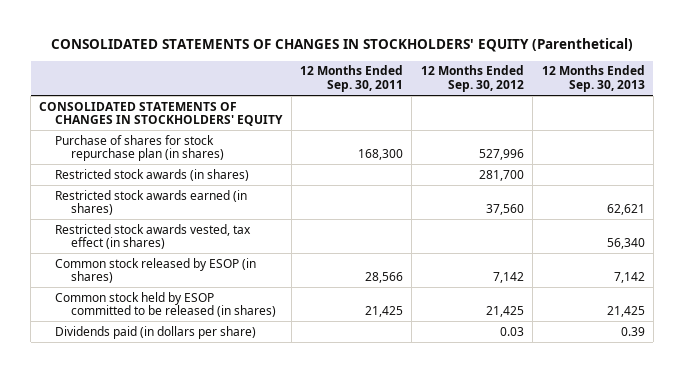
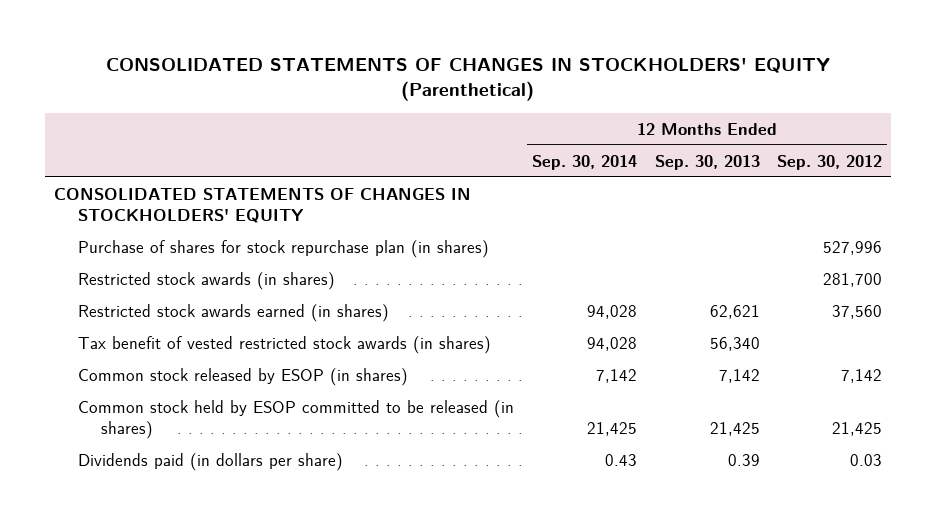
[300,65,404,92] 12 Months Ended Sep. 30, 2011 -> none
none -> [531,154,637,170] Sep. 30, 2014
[55,223,252,250] Restricted stock awards vested, tax effect (in shares) -> [77,335,491,354] Tax benefit of vested restricted stock awards (in shares)

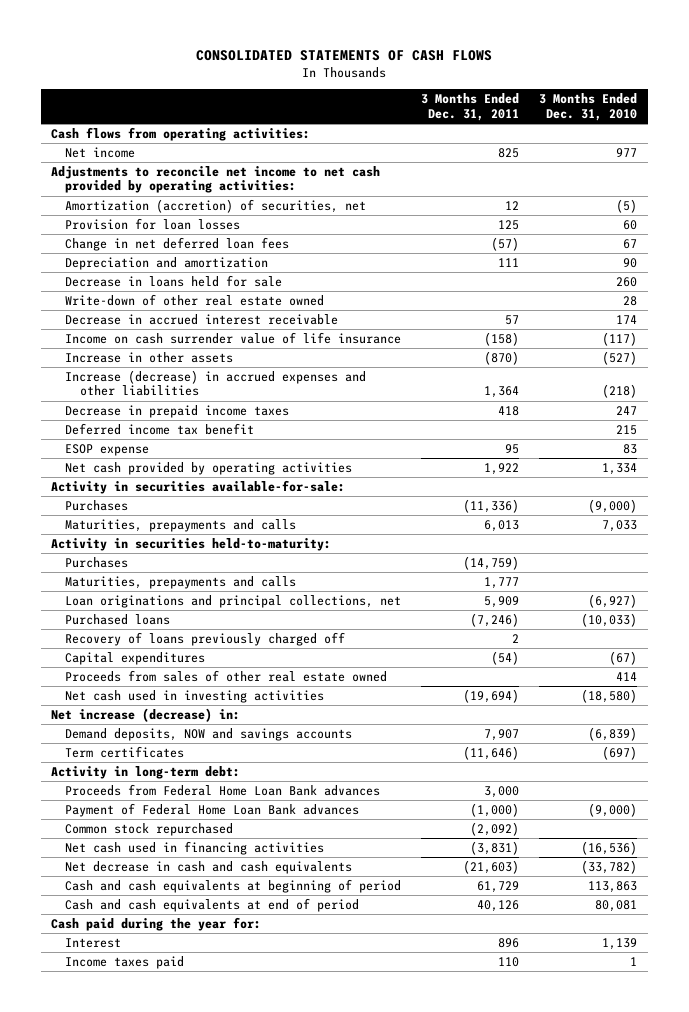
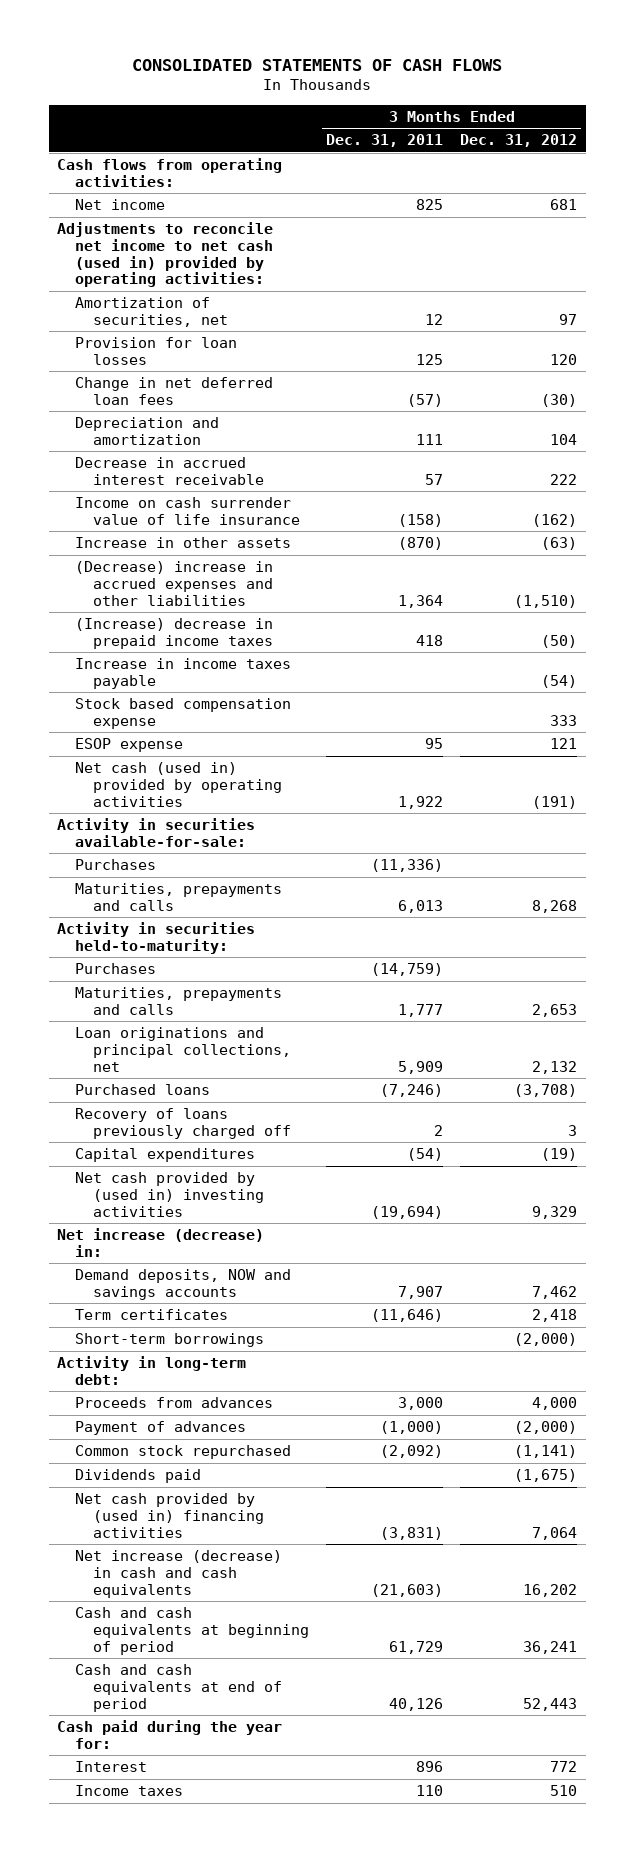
[539,93,638,121] 3 Months Ended Dec. 31, 2010 -> none
none -> [460,134,578,148] Dec. 31, 2012
[51,165,381,194] Adjustments to reconcile net income to net cash provided by operating activities: -> [57,221,274,288] Adjustments to reconcile net income to net cash (used in) provided by operating activities:
[65,198,367,213] Amortization (accretion) of securities, net -> [75,296,229,327] Amortization of securities, net
[65,274,283,287] Decrease in loans held for sale -> none
[65,293,325,306] Write-down of other real estate owned -> none
[65,422,255,435] Deferred income tax benefit -> none
[65,369,367,397] Increase (decrease) in accrued expenses and other liabilities -> [75,560,274,606] (Decrease) increase in accrued expenses and other liabilities
[65,404,290,418] Decrease in prepaid income taxes -> [75,617,274,649] (Increase) decrease in prepaid income taxes
none -> [75,657,292,689] Increase in income taxes payable
none -> [75,697,292,729] Stock based compensation expense
[65,461,353,475] Net cash provided by operating activities -> [75,761,283,807] Net cash (used in) provided by operating activities
[65,669,388,682] Proceeds from sales of other real estate owned -> none
[65,689,325,703] Net cash used in investing activities -> [75,1171,265,1217] Net cash provided by (used in) investing activities
none -> [75,1332,265,1347] Short-term borrowings
[65,783,381,796] Proceeds from Federal Home Loan Bank advances -> [75,1396,274,1408] Proceeds from advances
[65,802,360,817] Payment of Federal Home Loan Bank advances -> [75,1420,247,1435] Payment of advances
none -> [75,1468,202,1483] Dividends paid
[65,840,325,855] Net cash used in financing activities -> [75,1492,265,1538] Net cash provided by (used in) financing activities
[65,860,353,874] Net decrease in cash and cash equivalents -> [75,1549,283,1598] Net increase (decrease) in cash and cash equivalents
[65,955,185,969] Income taxes paid -> [75,1784,184,1796] Income taxes

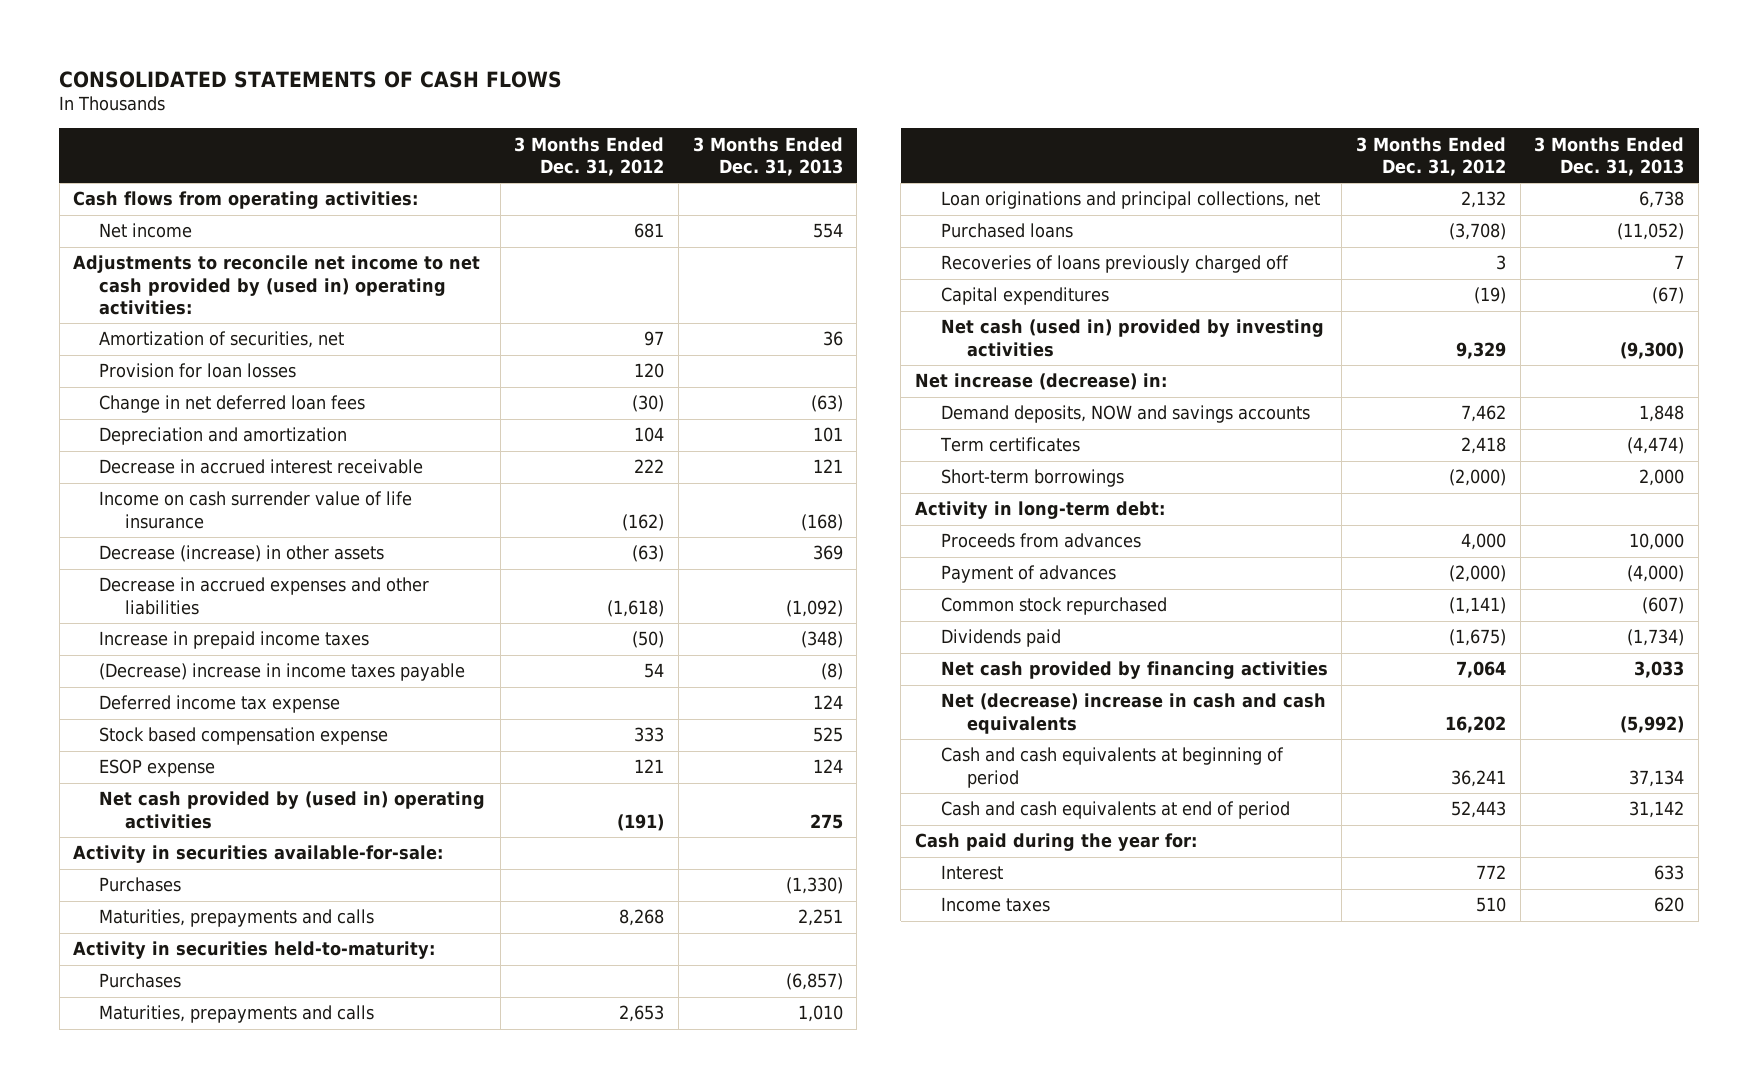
[326,134,444,148] Dec. 31, 2011 -> none
none -> [692,136,843,176] 3 Months Ended Dec. 31, 2013
[57,221,274,288] Adjustments to reconcile net income to net cash (used in) provided by operating activities: -> [73,255,481,315] Adjustments to reconcile net income to net cash provided by (used in) operating activities:
[75,536,292,548] Increase in other assets -> [98,545,384,563] Decrease (increase) in other assets
[75,560,274,606] (Decrease) increase in accrued expenses and other liabilities -> [98,577,429,615] Decrease in accrued expenses and other liabilities
[514,594,578,608] (1,510) -> [607,599,665,617] (1,618)
[75,617,274,649] (Increase) decrease in prepaid income taxes -> [98,631,369,650] Increase in prepaid income taxes
[75,657,292,689] Increase in income taxes payable -> [98,663,465,682] (Decrease) increase in income taxes payable
[541,674,578,688] (54) -> [644,663,665,679] 54
none -> [98,695,340,714] Deferred income tax expense
[75,761,283,807] Net cash (used in) provided by operating activities -> [98,791,485,829] Net cash provided by (used in) operating activities
[75,1107,292,1139] Recovery of loans previously charged off -> [940,255,1289,274] Recoveries of loans previously charged off
[75,1171,265,1217] Net cash provided by (used in) investing activities -> [940,319,1324,357] Net cash (used in) provided by investing activities
[75,1492,265,1538] Net cash provided by (used in) financing activities -> [940,661,1328,680] Net cash provided by financing activities
[75,1549,283,1598] Net increase (decrease) in cash and cash equivalents -> [940,693,1326,734] Net (decrease) increase in cash and cash equivalents

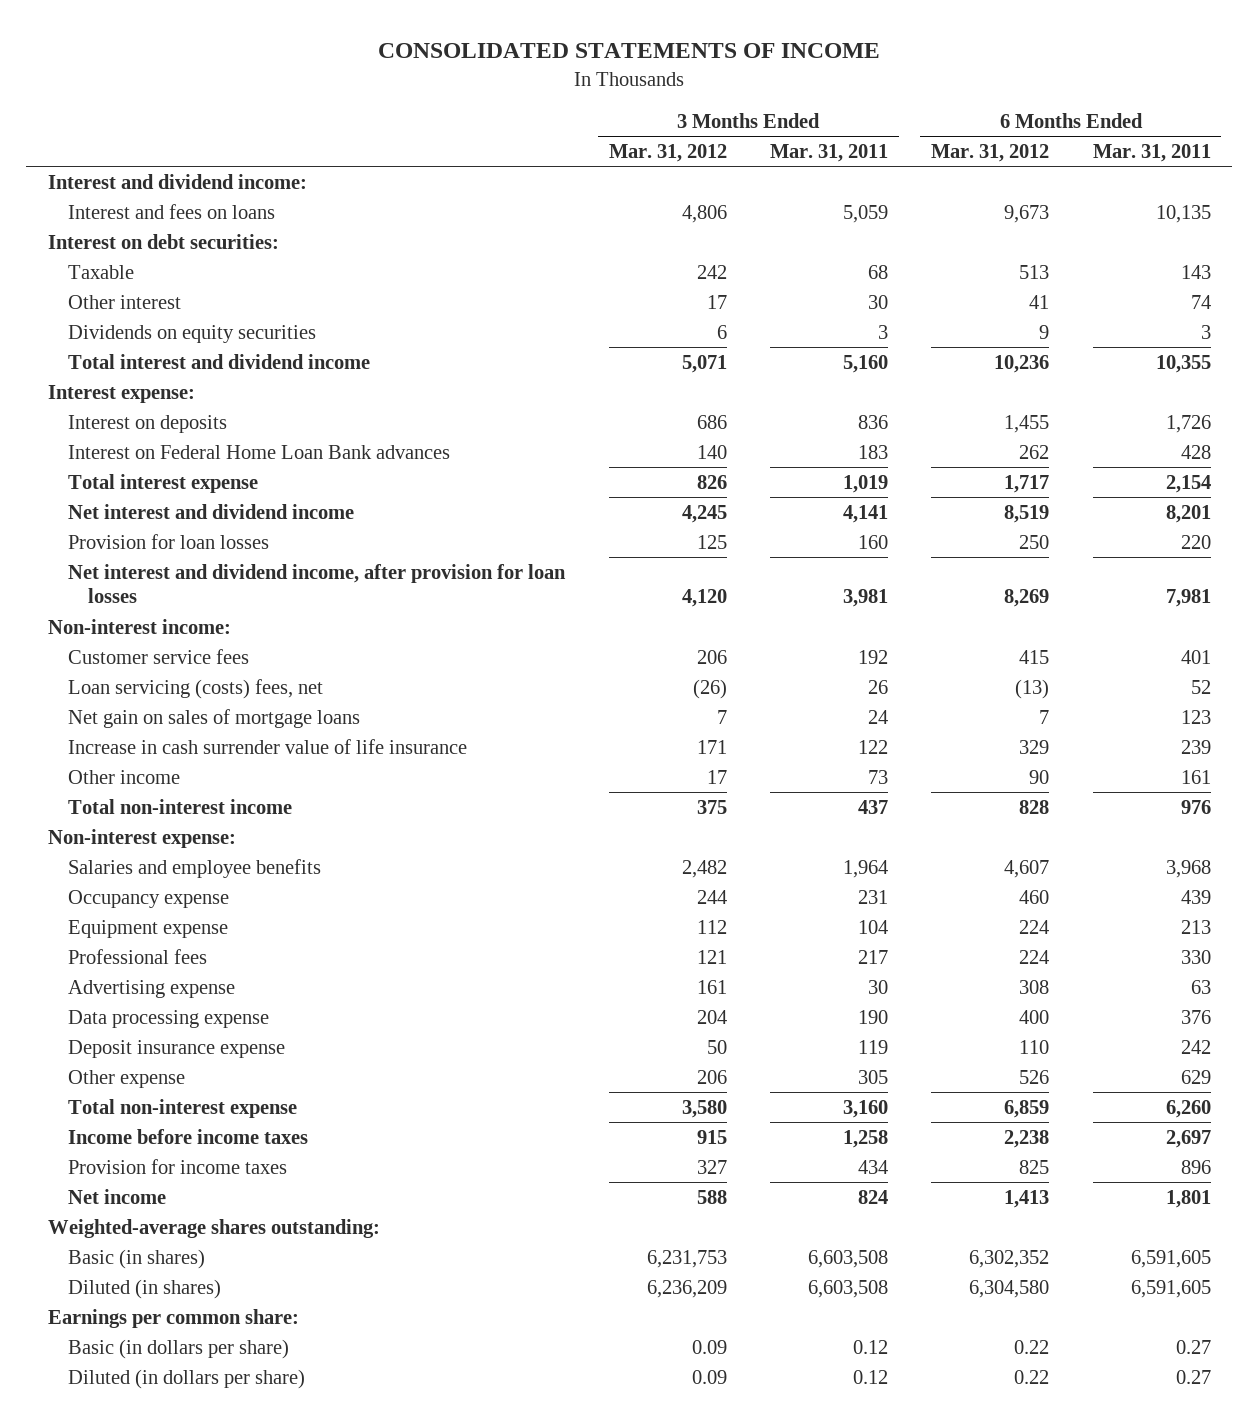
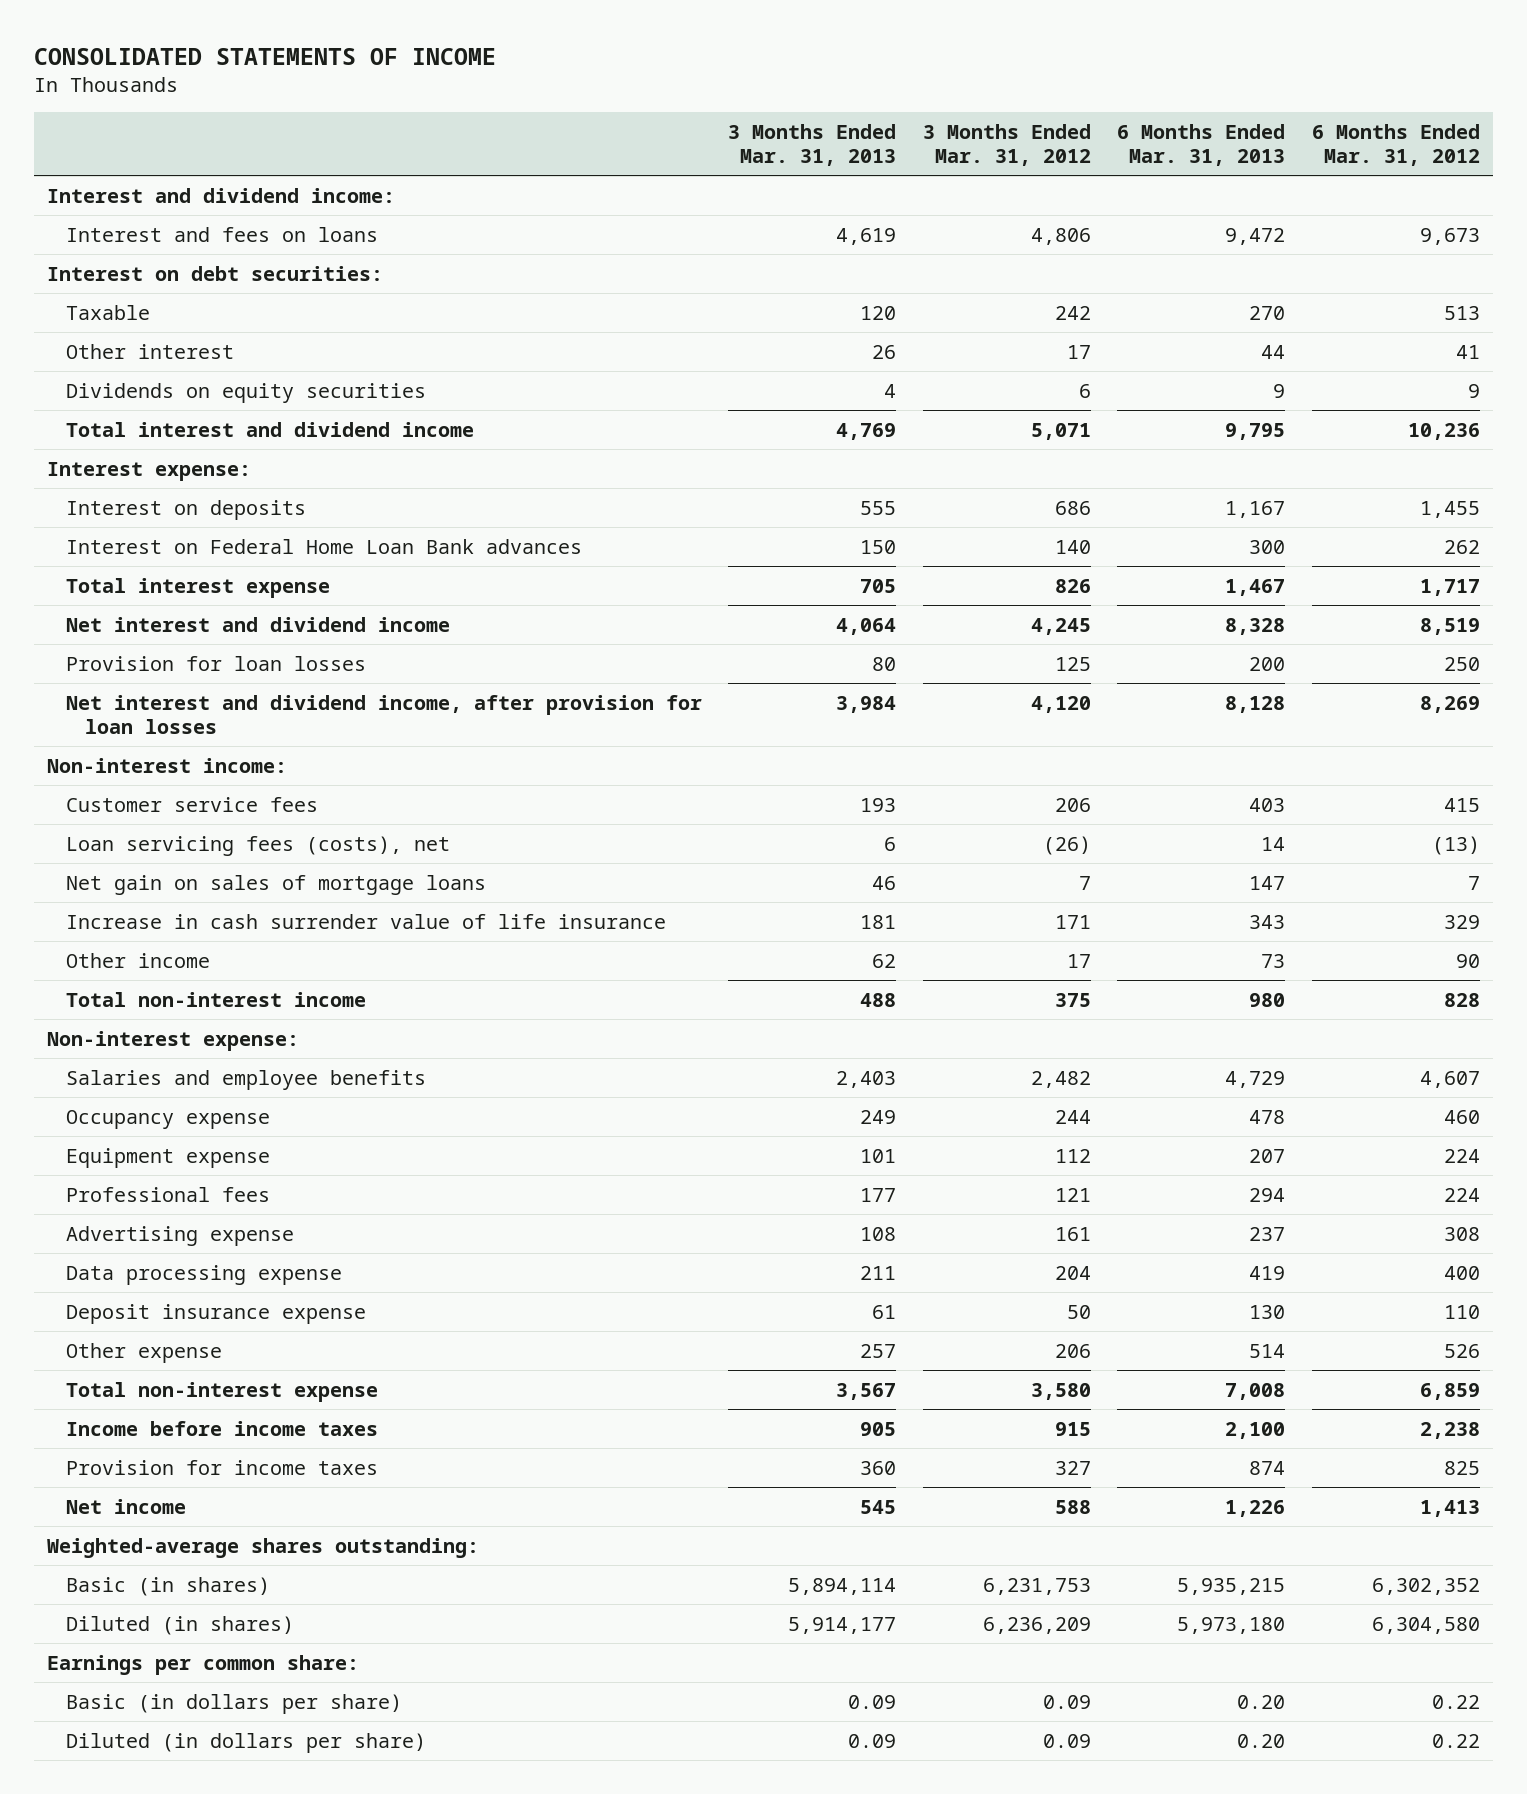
[769,144,888,163] Mar. 31, 2011 -> none
[1092,144,1211,163] Mar. 31, 2011 -> none
none -> [728,124,897,167] 3 Months Ended Mar. 31, 2013
none -> [1117,124,1286,167] 6 Months Ended Mar. 31, 2013
[68,678,324,699] Loan servicing (costs) fees, net -> [66,835,451,856] Loan servicing fees (costs), net

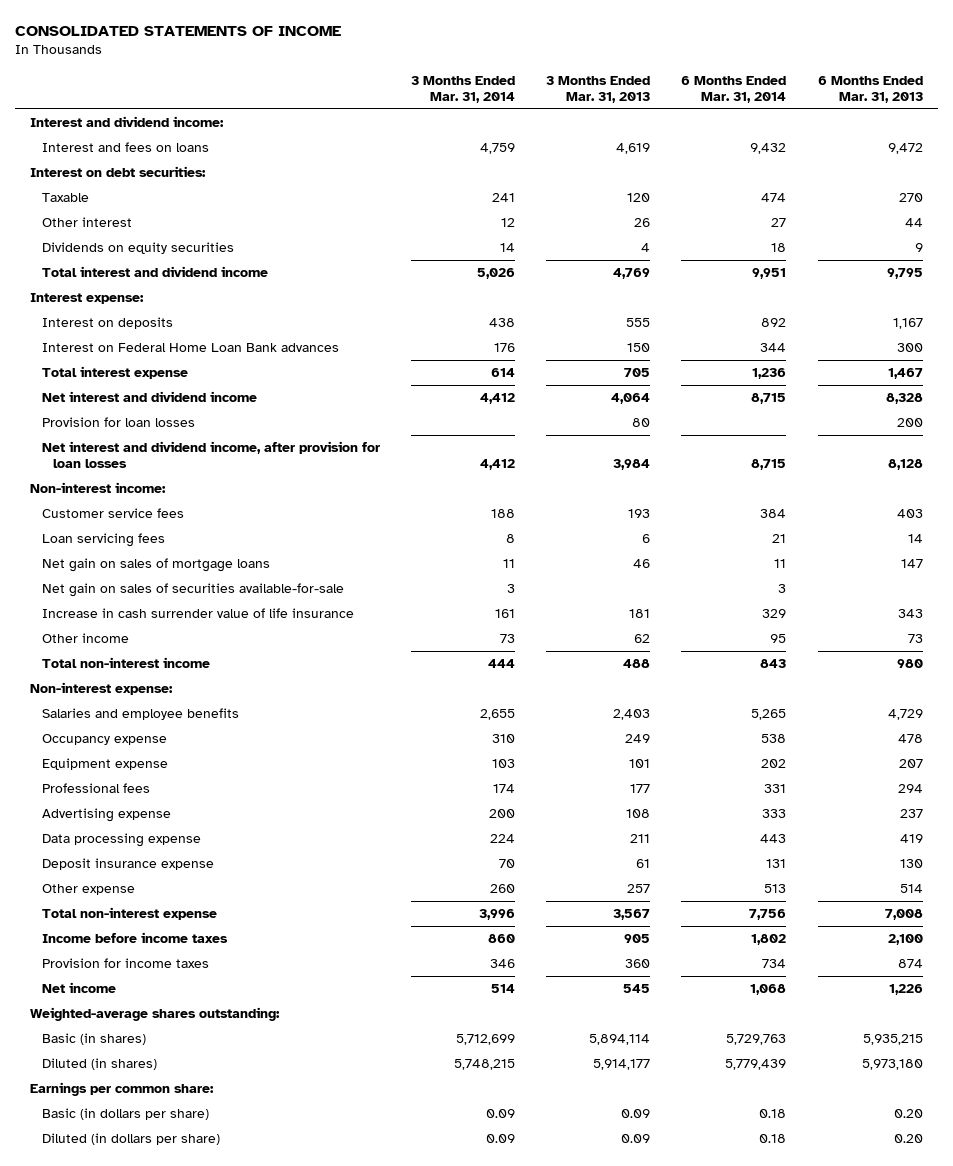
[922,124,1091,167] 3 Months Ended Mar. 31, 2012 -> none
[1311,124,1480,167] 6 Months Ended Mar. 31, 2012 -> none
none -> [410,75,515,103] 3 Months Ended Mar. 31, 2014
none -> [681,75,787,103] 6 Months Ended Mar. 31, 2014
[66,835,451,856] Loan servicing fees (costs), net -> [41,532,165,547] Loan servicing fees
none -> [41,582,344,597] Net gain on sales of securities available-for-sale

